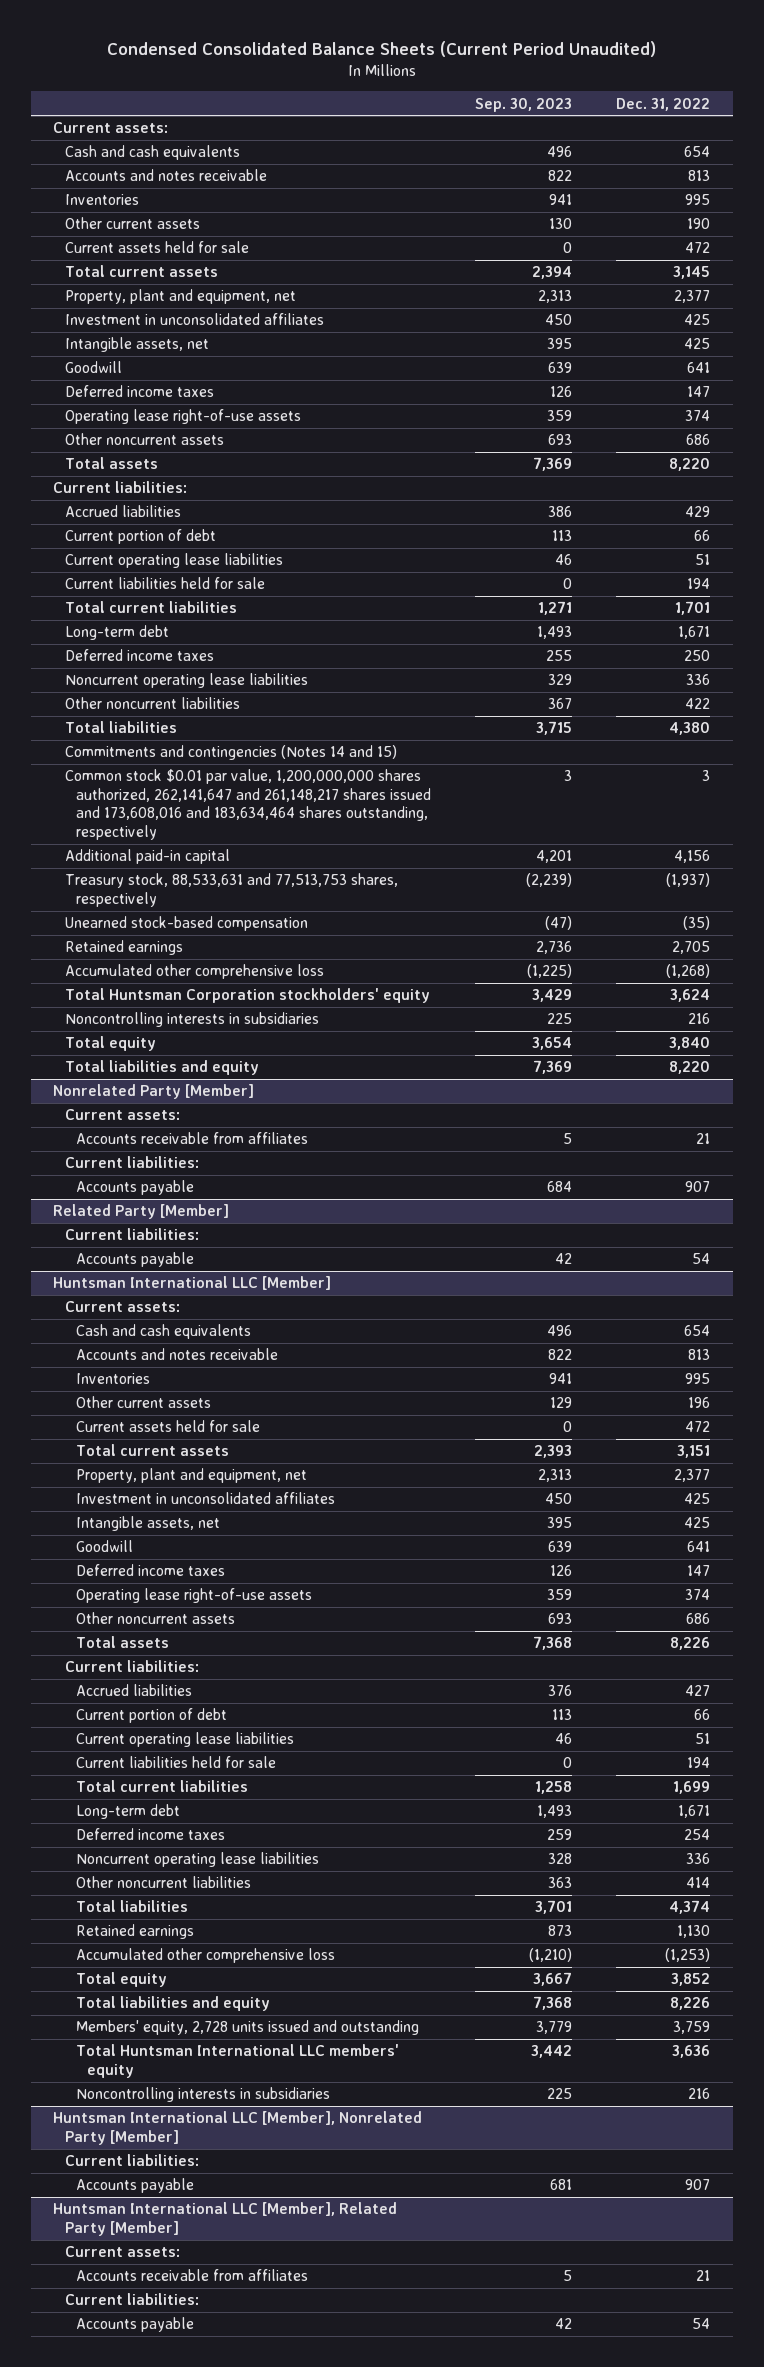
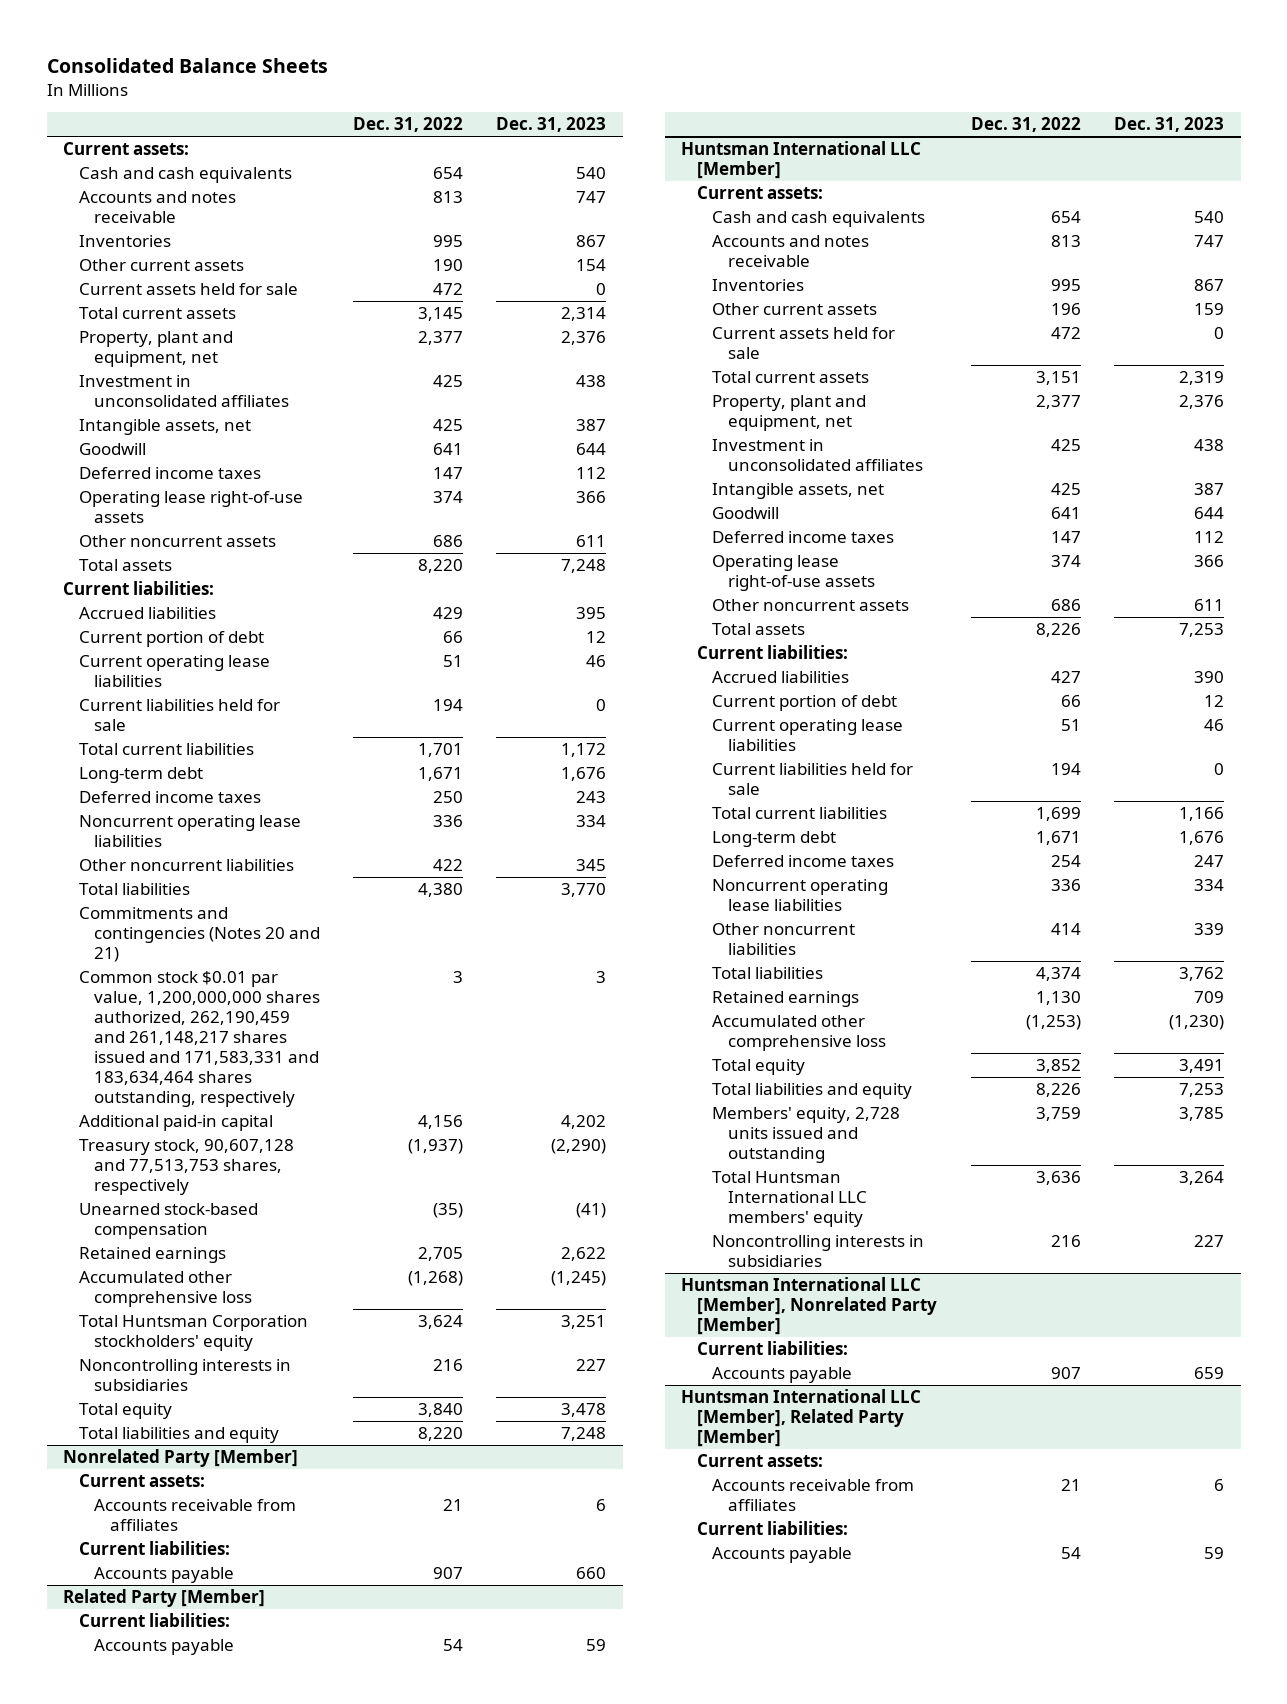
[106,41,656,58] Condensed Consolidated Balance Sheets (Current Period Unaudited) -> [46,57,328,73] Consolidated Balance Sheets
[475,97,573,112] Sep. 30, 2023 -> none
none -> [496,117,607,133] Dec. 31, 2023
[64,745,397,761] Commitments and contingencies (Notes 14 and 15) -> [78,907,321,962] Commitments and contingencies (Notes 20 and 21)
[64,769,431,840] Common stock $0.01 par value, 1,200,000,000 shares authorized, 262,141,647 and 261,148,217 shares issued and 173,608,016 and 183,634,464 shares outstanding, respectively -> [78,971,321,1107] Common stock $0.01 par value, 1,200,000,000 shares authorized, 262,190,459 and 261,148,217 shares issued and 171,583,331 and 183,634,464 shares outstanding, respectively
[64,873,398,907] Treasury stock, 88,533,631 and 77,513,753 shares, respectively -> [78,1139,294,1195] Treasury stock, 90,607,128 and 77,513,753 shares, respectively

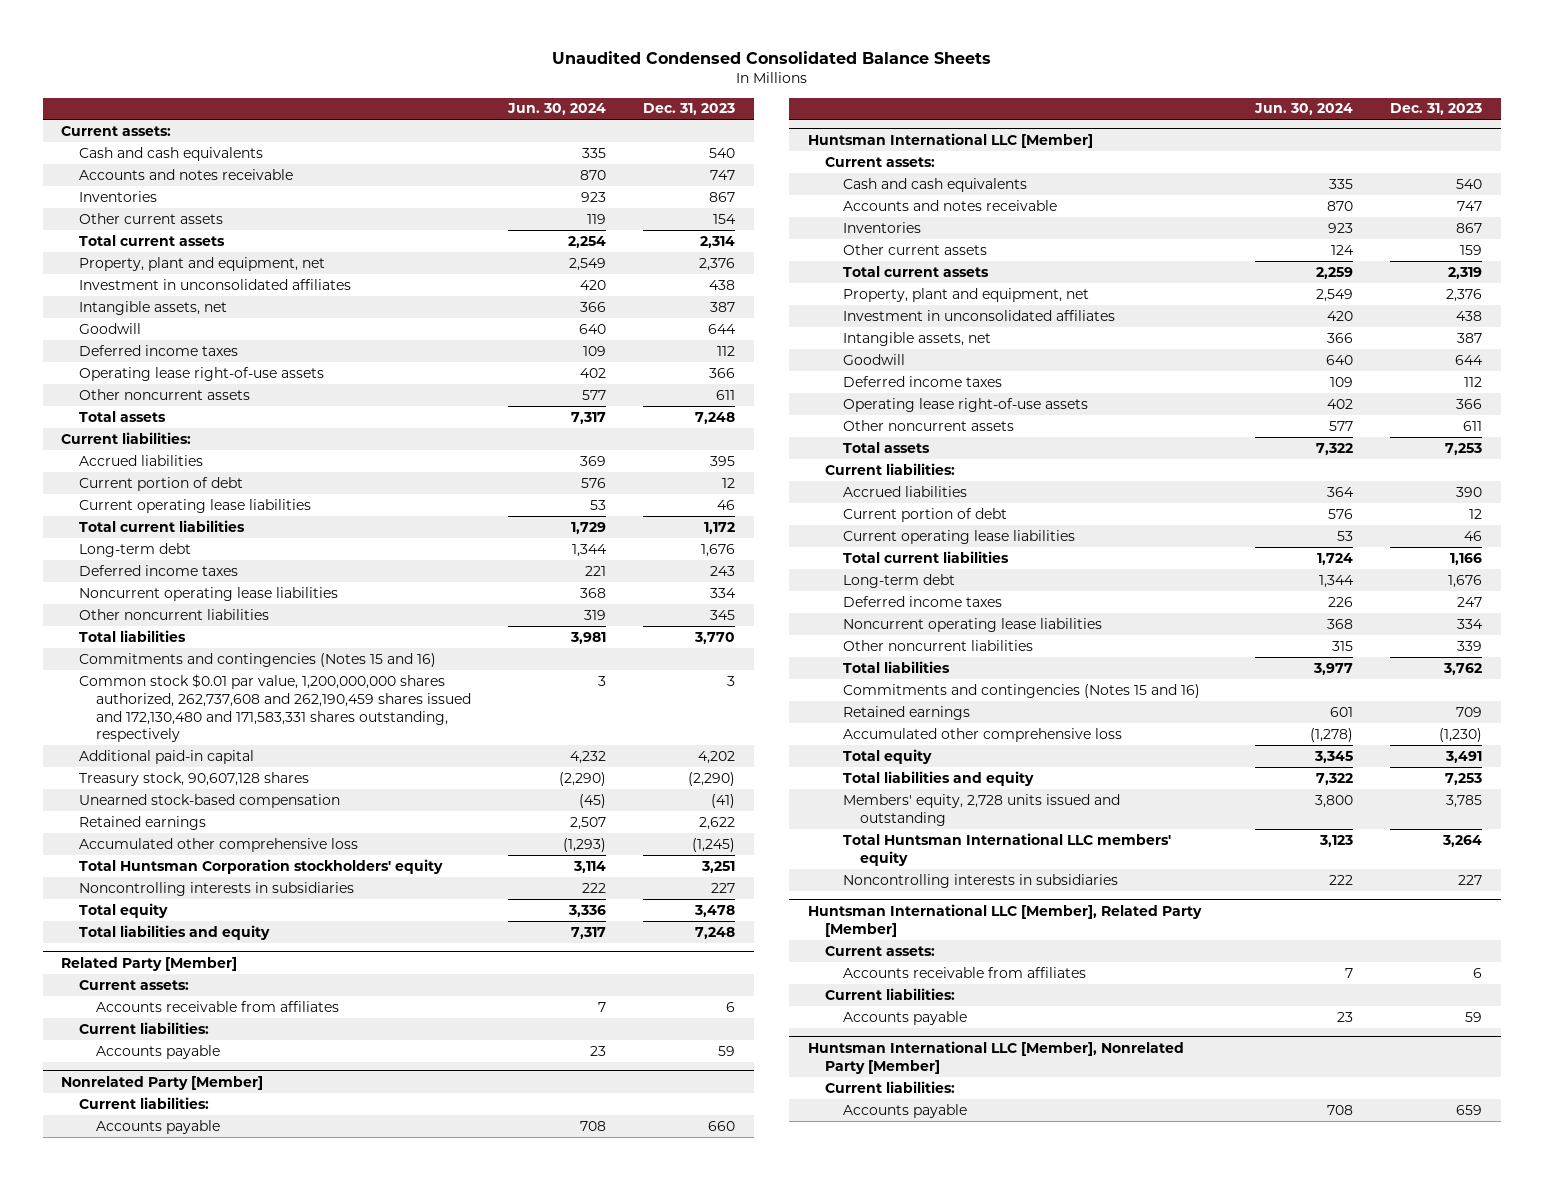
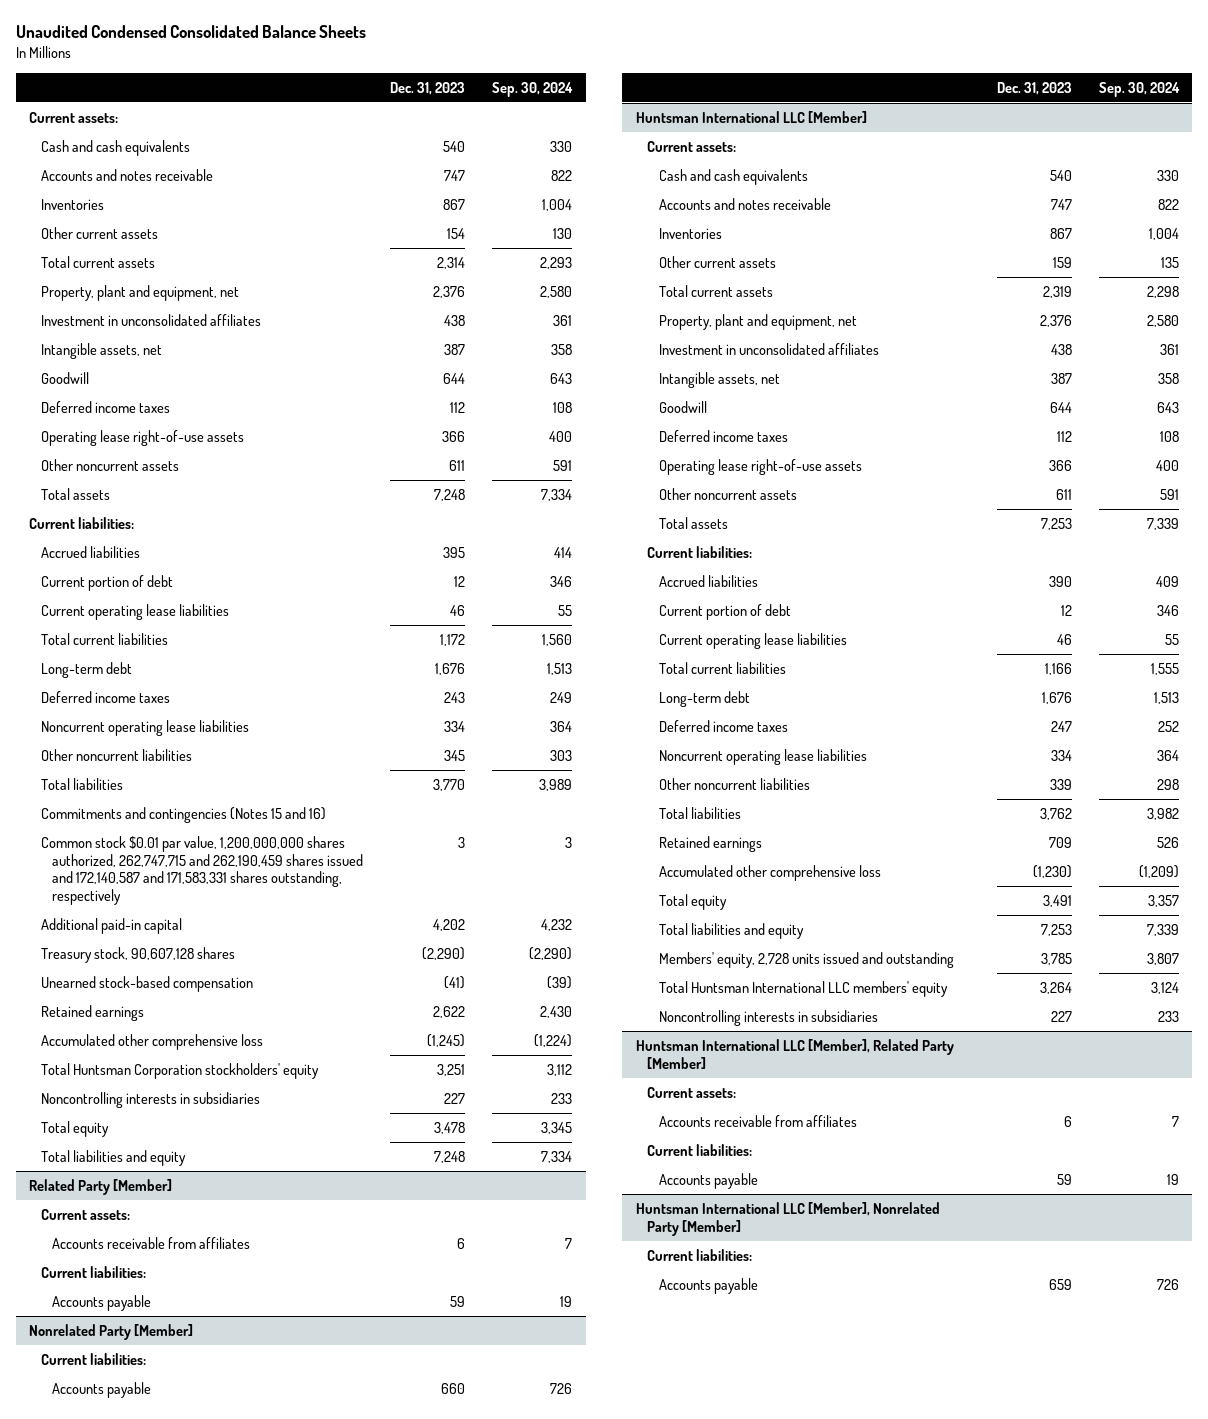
[507,103,607,116] Jun. 30, 2024 -> none
none -> [492,81,574,97] Sep. 30, 2024
[78,673,472,743] Common stock $0.01 par value, 1,200,000,000 shares authorized, 262,737,608 and 262,190,459 shares issued and 172,130,480 and 171,583,331 shares outstanding, respectively -> [40,835,364,906] Common stock $0.01 par value, 1,200,000,000 shares authorized, 262,747,715 and 262,190,459 shares issued and 172,140,587 and 171,583,331 shares outstanding, respectively
[842,683,1200,698] Commitments and contingencies (Notes 15 and 16) -> none

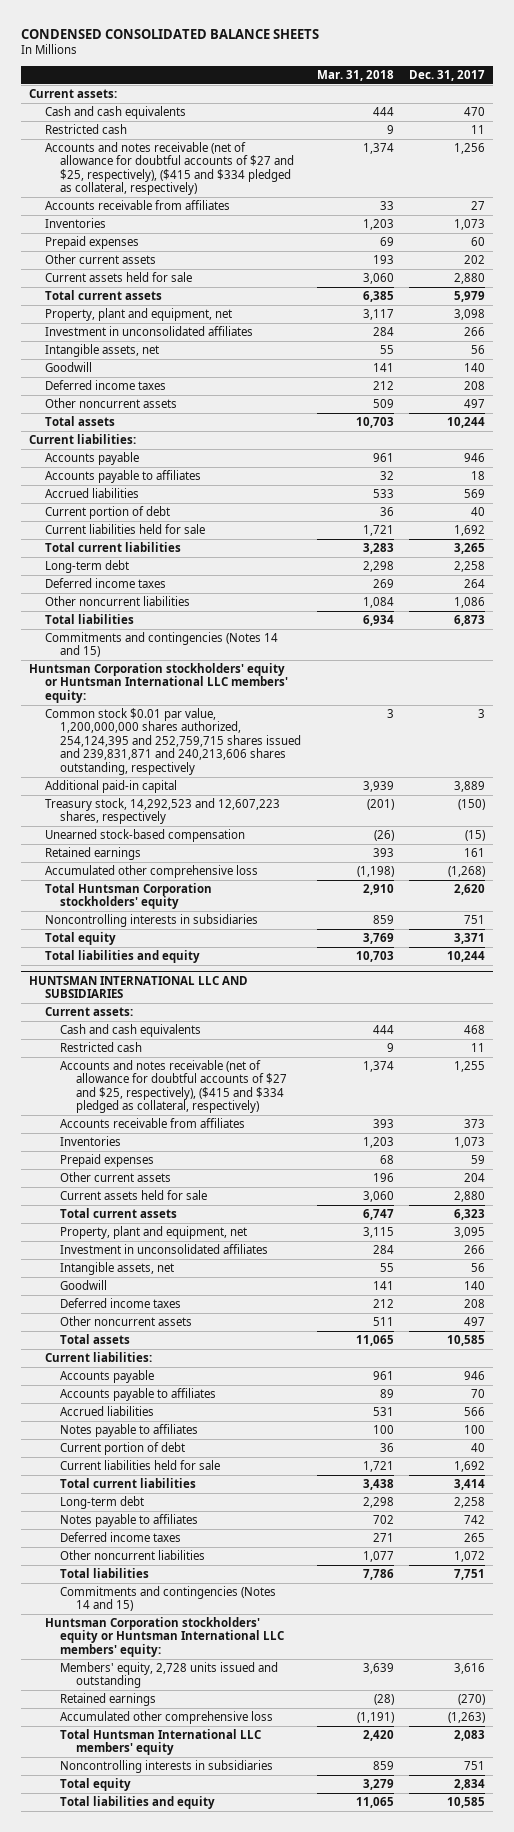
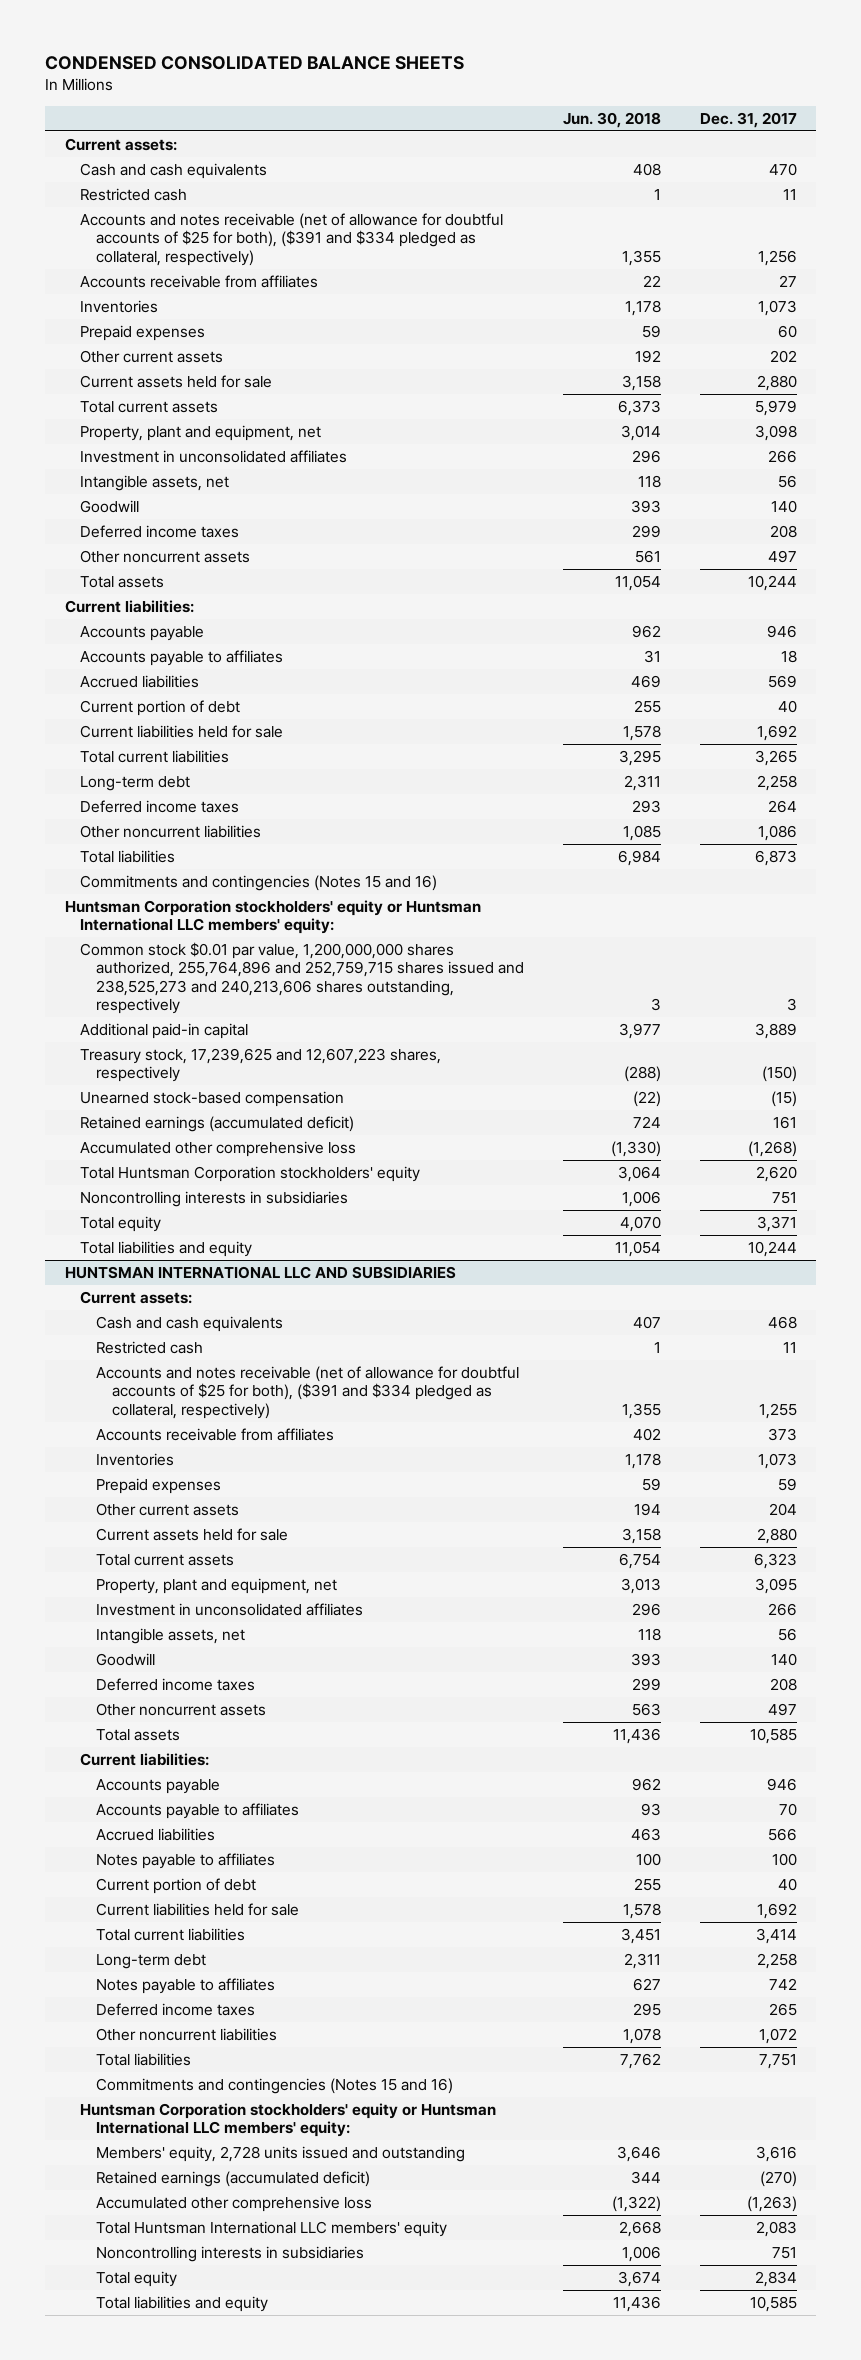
[316,69,394,81] Mar. 31, 2018 -> none
none -> [562,111,661,128] Jun. 30, 2018
[44,141,295,196] Accounts and notes receivable (net of allowance for doubtful accounts of $27 and $25, respectively), ($415 and $334 pledged as collateral, respectively) -> [80,212,504,266] Accounts and notes receivable (net of allowance for doubtful accounts of $25 for both), ($391 and $334 pledged as collateral, respectively)
[44,631,278,658] Commitments and contingencies (Notes 14 and 15) -> [80,874,438,891] Commitments and contingencies (Notes 15 and 16)
[44,707,302,775] Common stock $0.01 par value, 1,200,000,000 shares authorized, 254,124,395 and 252,759,715 shares issued and 239,831,871 and 240,213,606 shares outstanding, respectively -> [80,941,525,1015] Common stock $0.01 par value, 1,200,000,000 shares authorized, 255,764,896 and 252,759,715 shares issued and 238,525,273 and 240,213,606 shares outstanding, respectively
[44,797,280,825] Treasury stock, 14,292,523 and 12,607,223 shares, respectively -> [80,1047,442,1083] Treasury stock, 17,239,625 and 12,607,223 shares, respectively
[44,846,141,860] Retained earnings -> [80,1115,355,1132] Retained earnings (accumulated deficit)
[60,1059,288,1114] Accounts and notes receivable (net of allowance for doubtful accounts of $27 and $25, respectively), ($415 and $334 pledged as collateral, respectively) -> [96,1365,520,1419] Accounts and notes receivable (net of allowance for doubtful accounts of $25 for both), ($391 and $334 pledged as collateral, respectively)
[60,1585,277,1612] Commitments and contingencies (Notes 14 and 15) -> [96,2077,454,2094] Commitments and contingencies (Notes 15 and 16)
[60,1692,157,1706] Retained earnings -> [96,2170,371,2187] Retained earnings (accumulated deficit)

